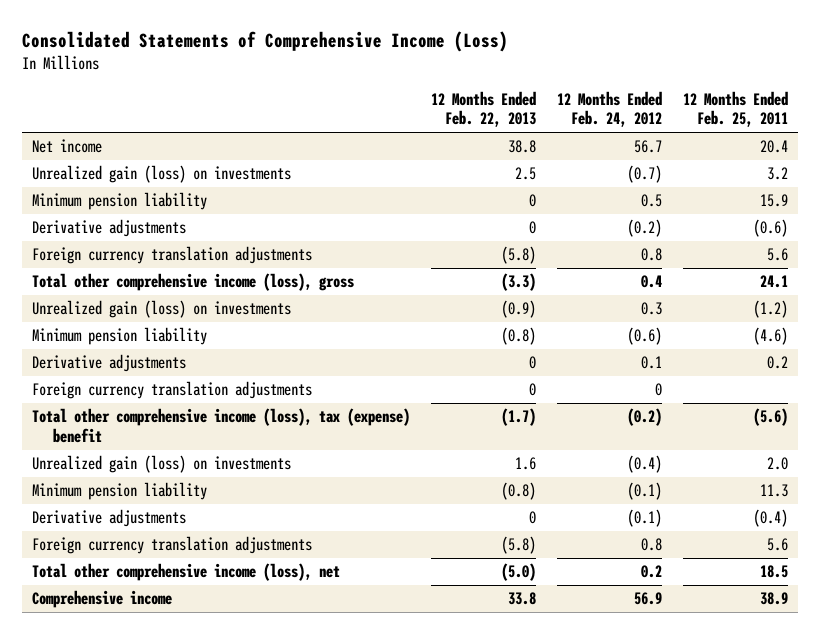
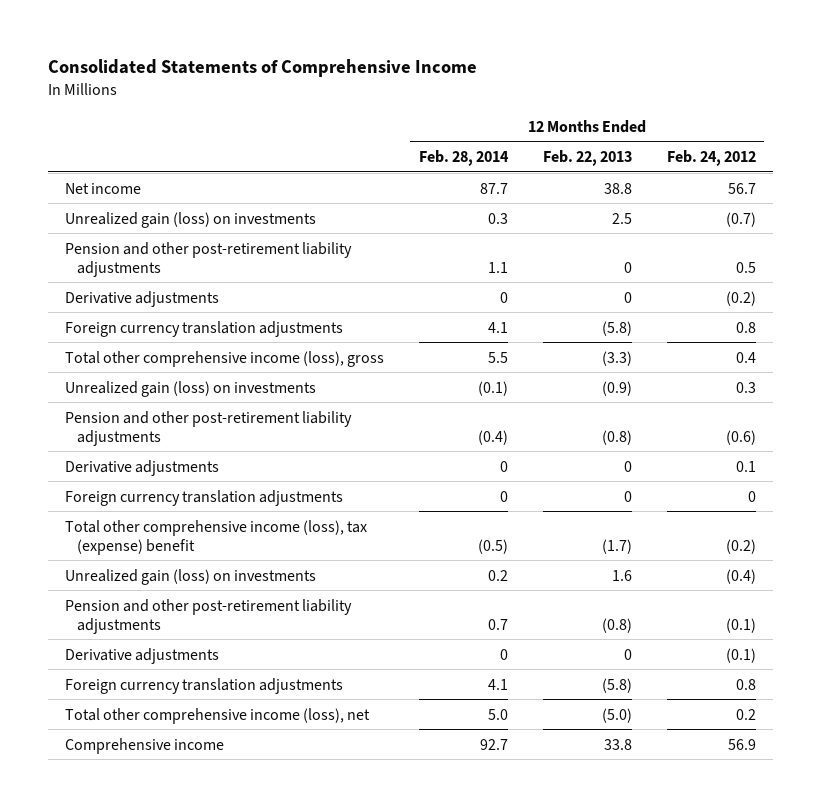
[21,30,508,52] Consolidated Statements of Comprehensive Income (Loss) -> [47,58,477,77] Consolidated Statements of Comprehensive Income
[682,90,788,128] 12 Months Ended Feb. 25, 2011 -> none
none -> [419,150,510,167] Feb. 28, 2014
[32,192,208,211] Minimum pension liability -> [65,241,353,277] Pension and other post-retirement liability adjustments
[32,327,208,346] Minimum pension liability -> [65,410,353,446] Pension and other post-retirement liability adjustments
[32,482,208,501] Minimum pension liability -> [65,598,353,634] Pension and other post-retirement liability adjustments

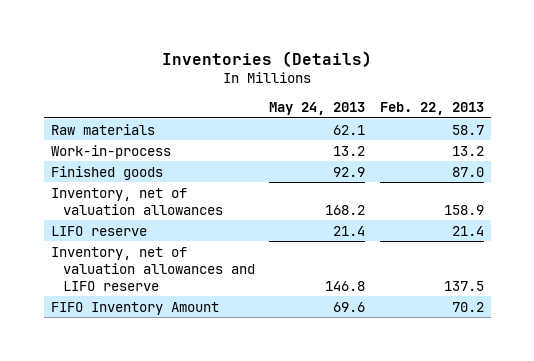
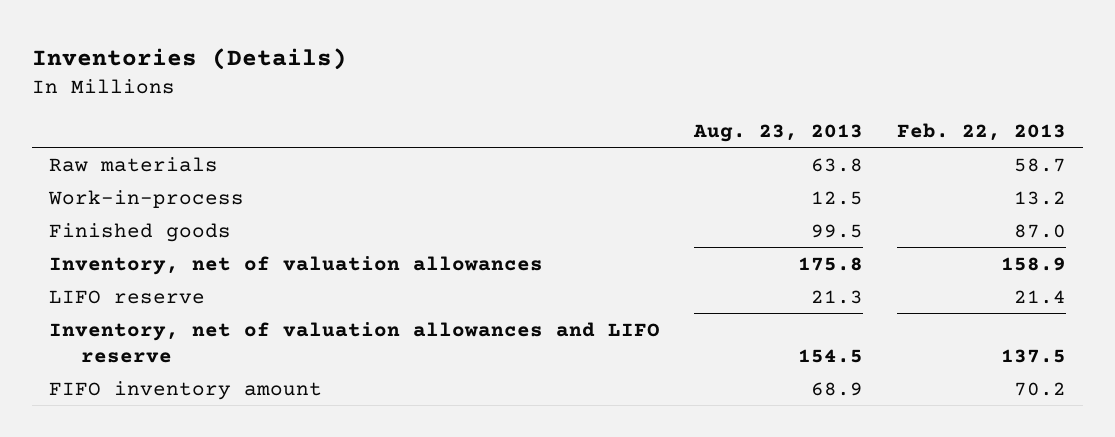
[269,102,366,116] May 24, 2013 -> none
none -> [692,123,863,142] Aug. 23, 2013
[50,301,219,315] FIFO Inventory Amount -> [48,380,322,400] FIFO inventory amount

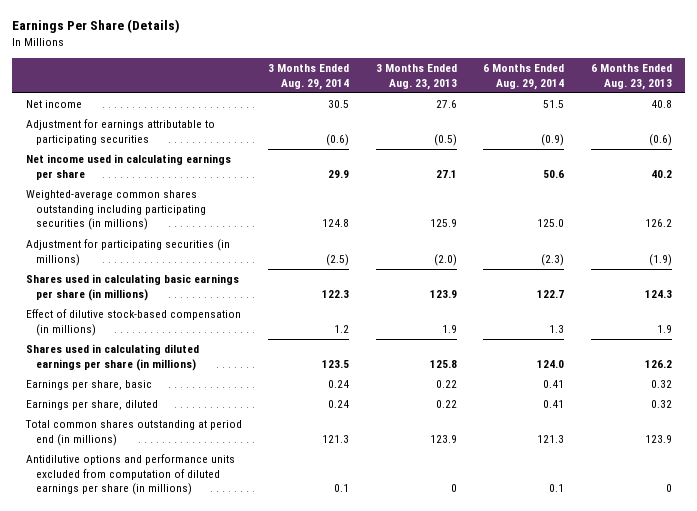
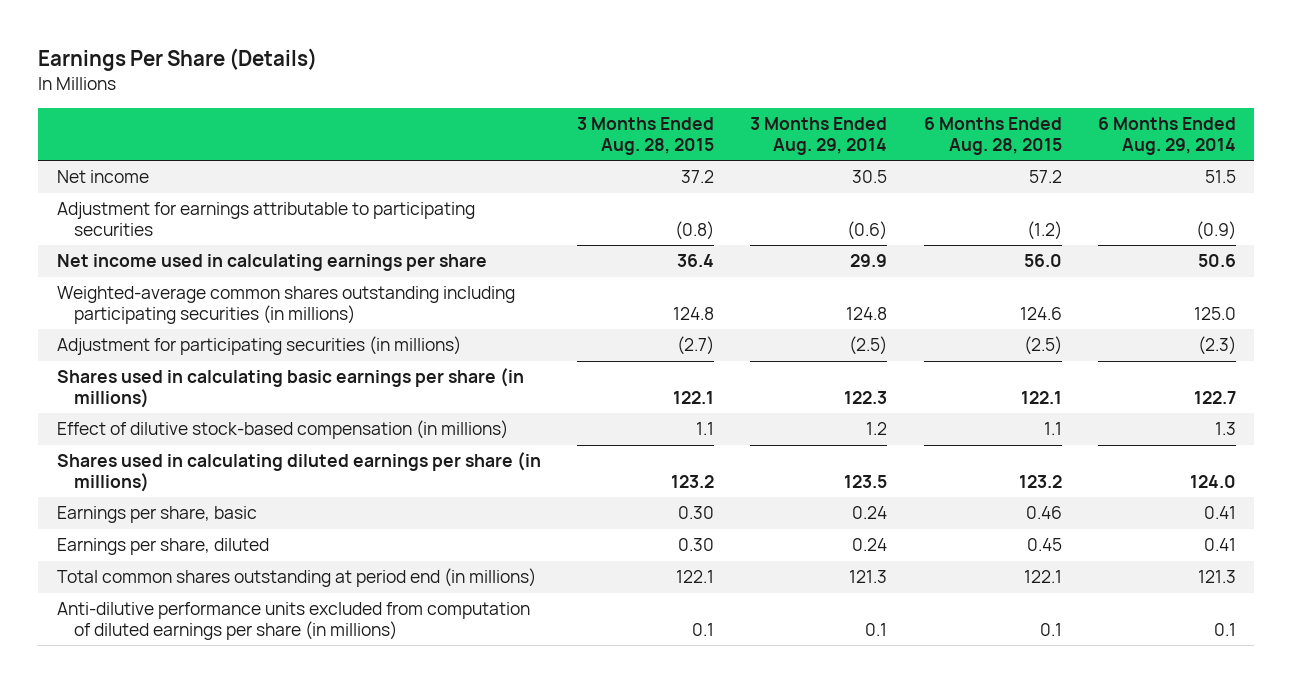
[375,64,457,90] 3 Months Ended Aug. 23, 2013 -> none
[590,64,672,90] 6 Months Ended Aug. 23, 2013 -> none
none -> [576,116,714,155] 3 Months Ended Aug. 28, 2015
none -> [923,116,1062,155] 6 Months Ended Aug. 28, 2015
[25,454,235,496] Antidilutive options and performance units excluded from computation of diluted earnings per share (in millions) -> [56,602,530,641] Anti-dilutive performance units excluded from computation of diluted earnings per share (in millions)

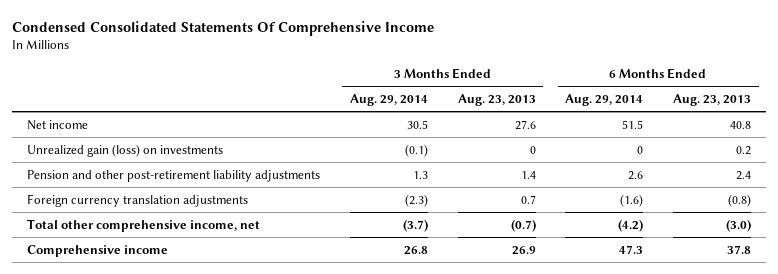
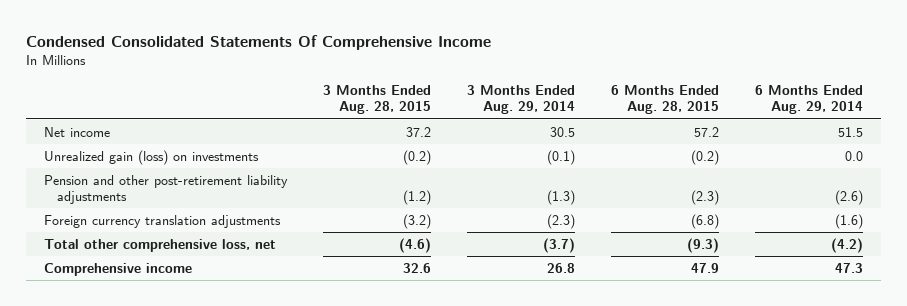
[457,94,536,107] Aug. 23, 2013 -> none
[673,94,752,107] Aug. 23, 2013 -> none
none -> [323,85,432,115] 3 Months Ended Aug. 28, 2015
none -> [610,85,719,115] 6 Months Ended Aug. 28, 2015
[637,145,644,154] 0 -> [844,150,863,161] 0.0
[412,170,428,179] 1.3 -> [547,189,576,205] (1.3)
[628,170,644,180] 2.6 -> [834,189,863,205] (2.6)
[27,218,261,232] Total other comprehensive income, net -> [44,238,277,252] Total other comprehensive loss, net

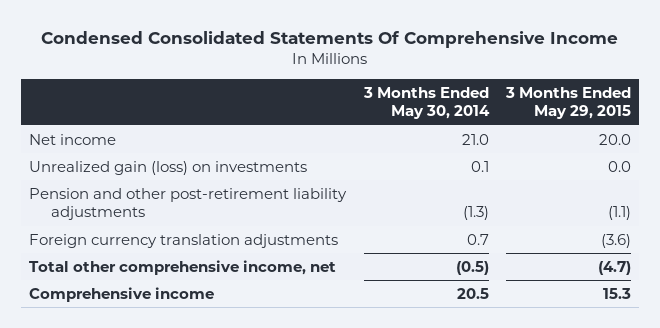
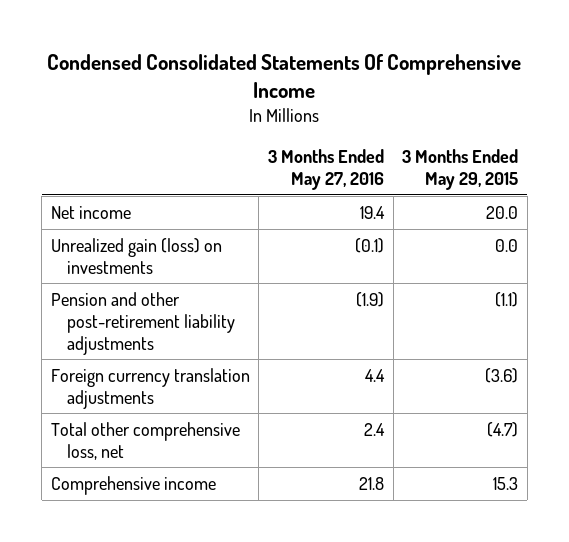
[362,86,490,120] 3 Months Ended May 30, 2014 -> none
none -> [267,149,384,191] 3 Months Ended May 27, 2016
[29,259,337,275] Total other comprehensive income, net -> [50,421,240,460] Total other comprehensive loss, net

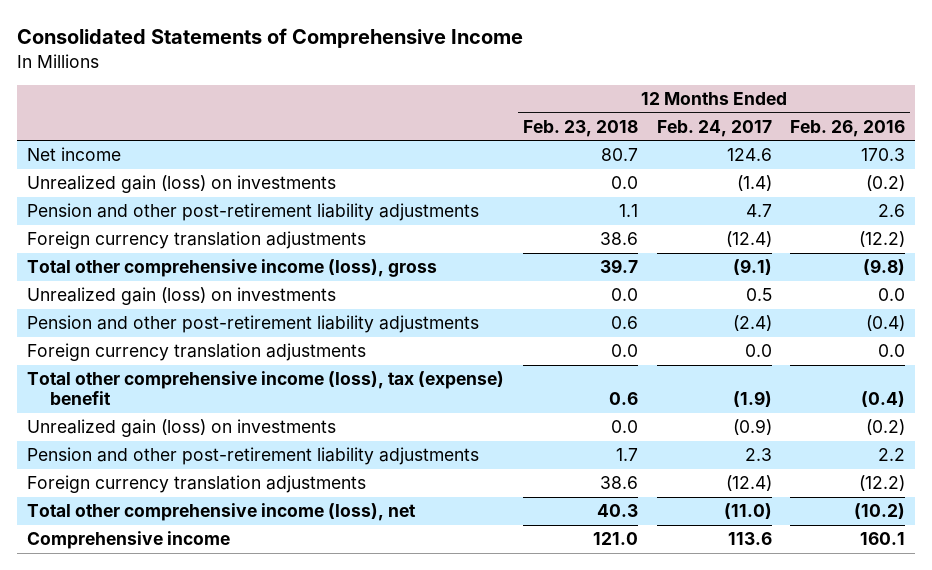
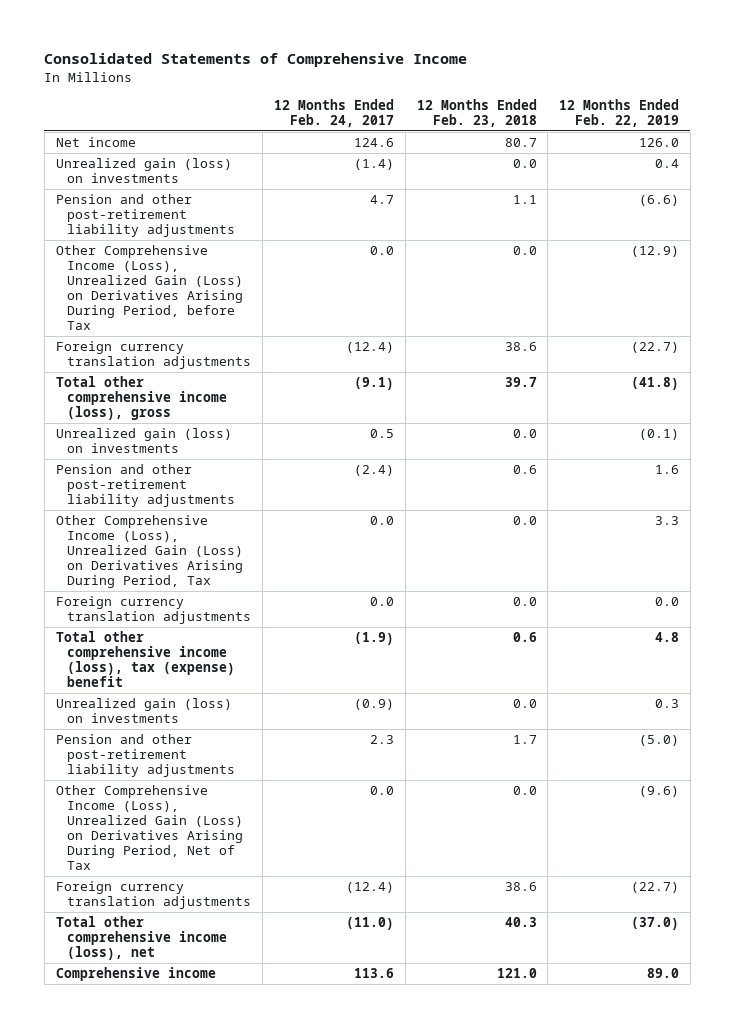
[790,119,906,137] Feb. 26, 2016 -> none
none -> [559,98,680,127] 12 Months Ended Feb. 22, 2019
none -> [55,245,244,330] Other Comprehensive Income (Loss), Unrealized Gain (Loss) on Derivatives Arising During Period, before Tax
none -> [55,515,244,589] Other Comprehensive Income (Loss), Unrealized Gain (Loss) on Derivatives Arising During Period, Tax
none -> [55,785,244,870] Other Comprehensive Income (Loss), Unrealized Gain (Loss) on Derivatives Arising During Period, Net of Tax

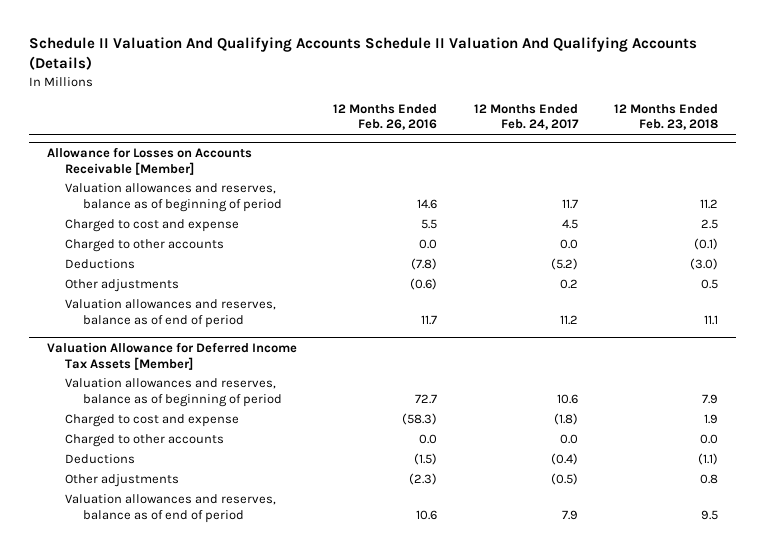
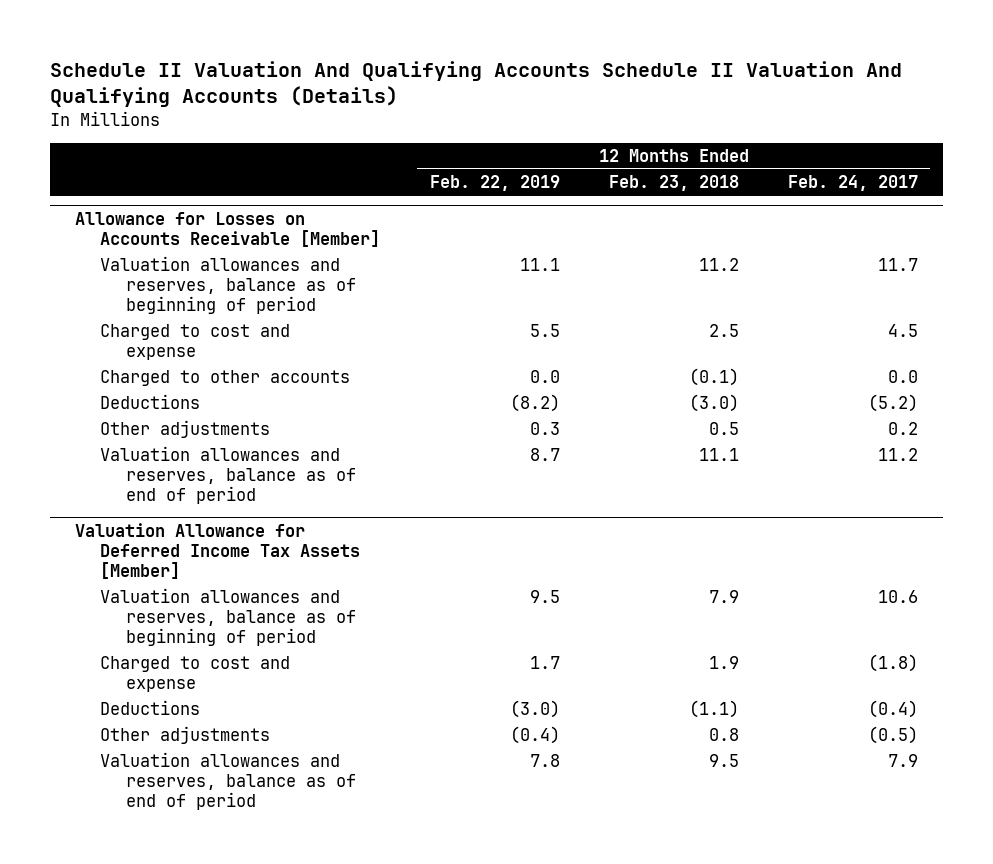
[333,103,438,131] 12 Months Ended Feb. 26, 2016 -> none
none -> [429,175,560,192] Feb. 22, 2019
[64,433,224,447] Charged to other accounts -> none

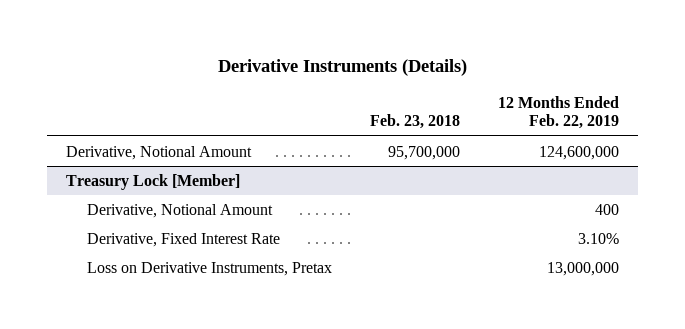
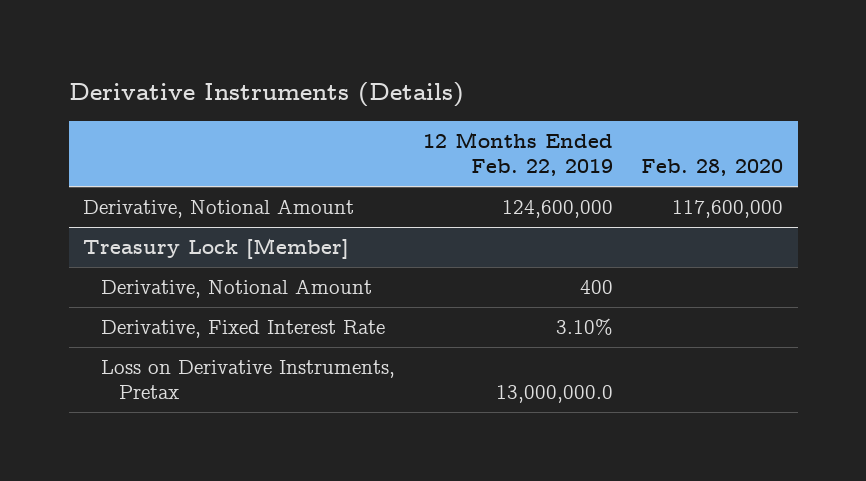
[370,114,461,130] Feb. 23, 2018 -> none
none -> [641,159,784,177] Feb. 28, 2020
[547,261,620,276] 13,000,000 -> [496,385,614,404] 13,000,000.0

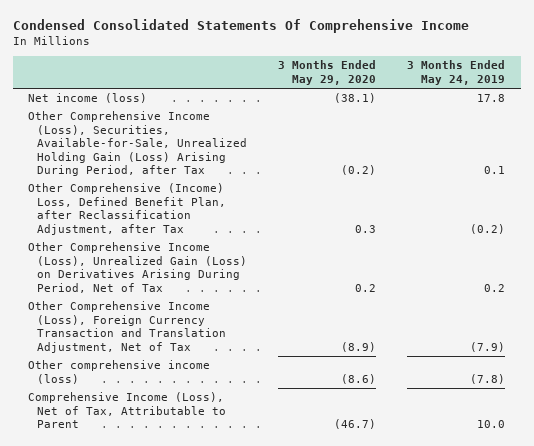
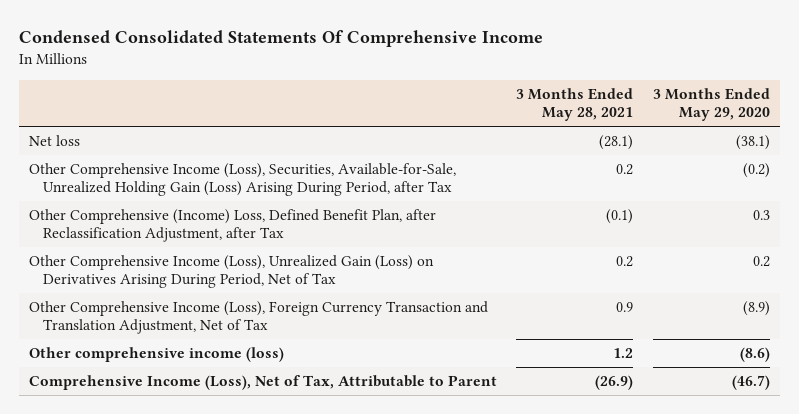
[407,60,506,85] 3 Months Ended May 24, 2019 -> none
none -> [516,87,634,122] 3 Months Ended May 28, 2021
[28,93,148,104] Net income (loss) -> [28,134,80,146] Net loss

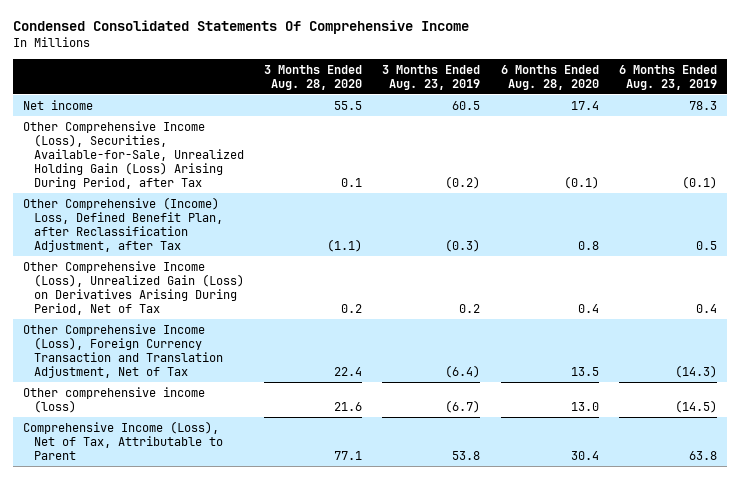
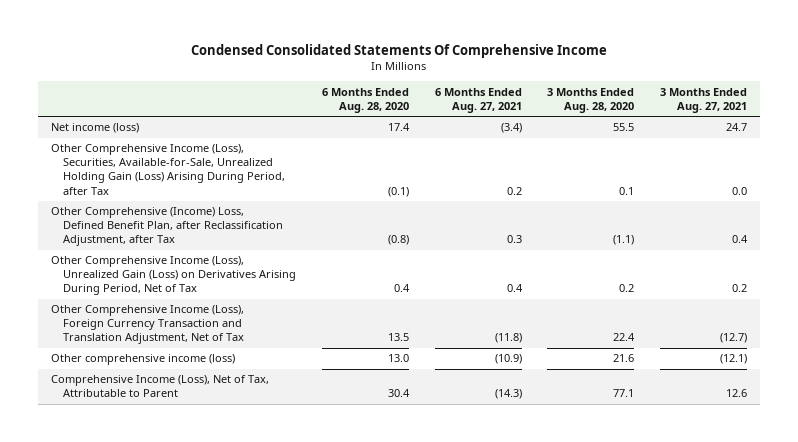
[382,64,481,90] 3 Months Ended Aug. 23, 2019 -> none
[618,64,717,90] 6 Months Ended Aug. 23, 2019 -> none
none -> [434,87,522,113] 6 Months Ended Aug. 27, 2021
none -> [660,87,748,113] 3 Months Ended Aug. 27, 2021
[22,99,93,110] Net income -> [50,123,139,134] Net income (loss)
[577,240,599,250] 0.8 -> [387,235,409,246] (0.8)

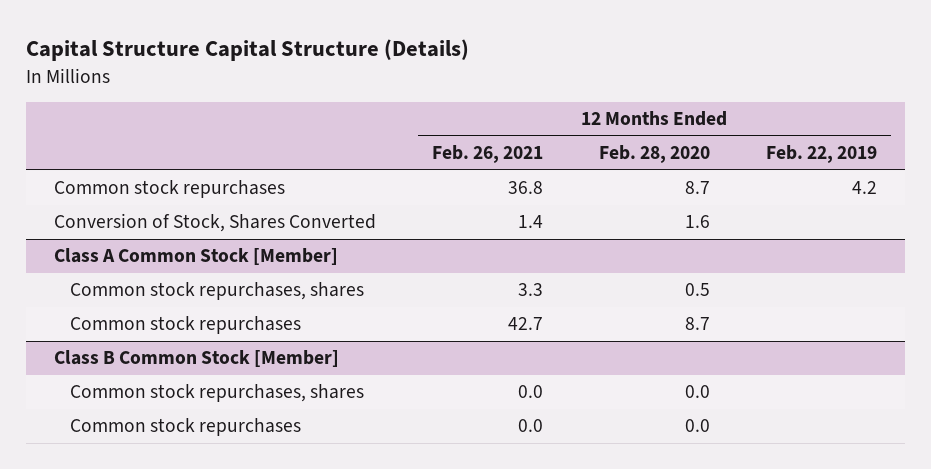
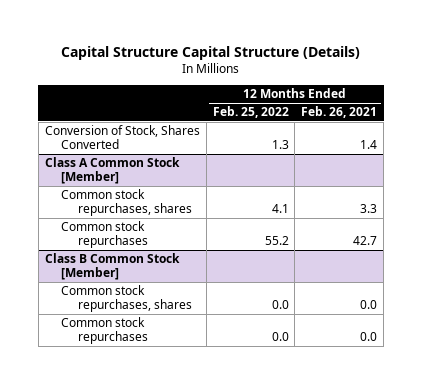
[598,145,710,164] Feb. 28, 2020 -> none
[765,145,877,164] Feb. 22, 2019 -> none
none -> [212,106,289,119] Feb. 25, 2022
[54,180,286,199] Common stock repurchases -> none

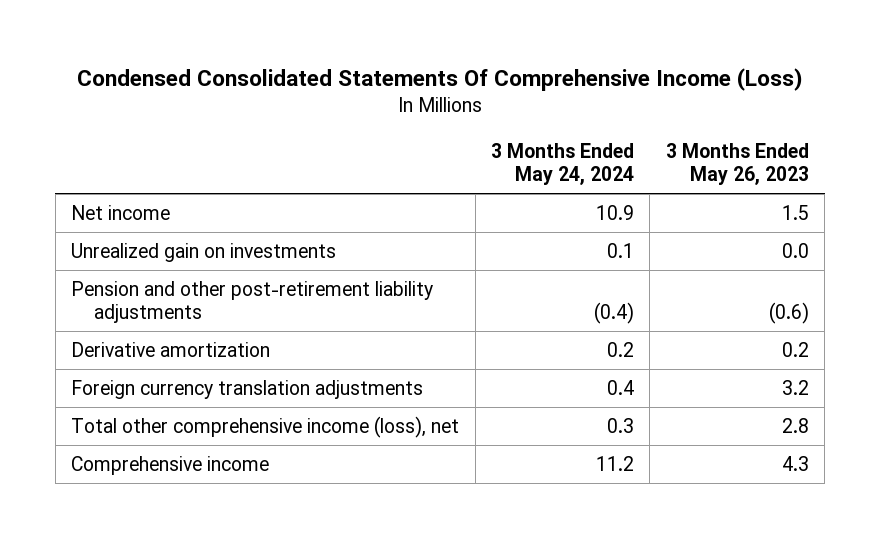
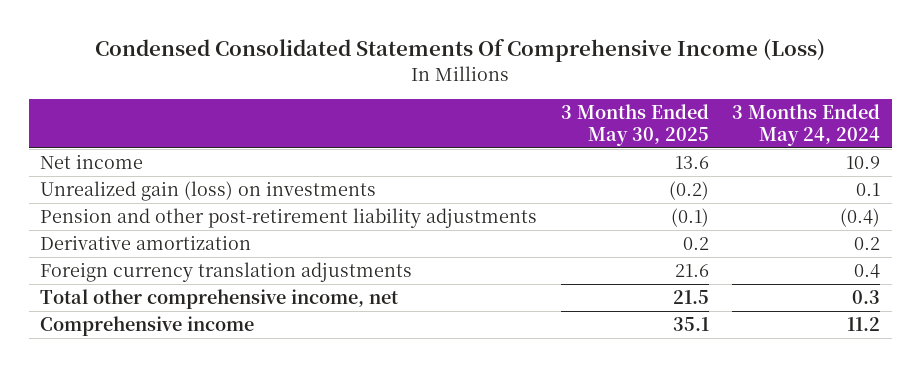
[665,143,809,186] 3 Months Ended May 26, 2023 -> none
none -> [560,103,709,146] 3 Months Ended May 30, 2025
[71,243,337,263] Unrealized gain on investments -> [40,181,377,202] Unrealized gain (loss) on investments
[71,416,460,439] Total other comprehensive income (loss), net -> [40,289,399,310] Total other comprehensive income, net

